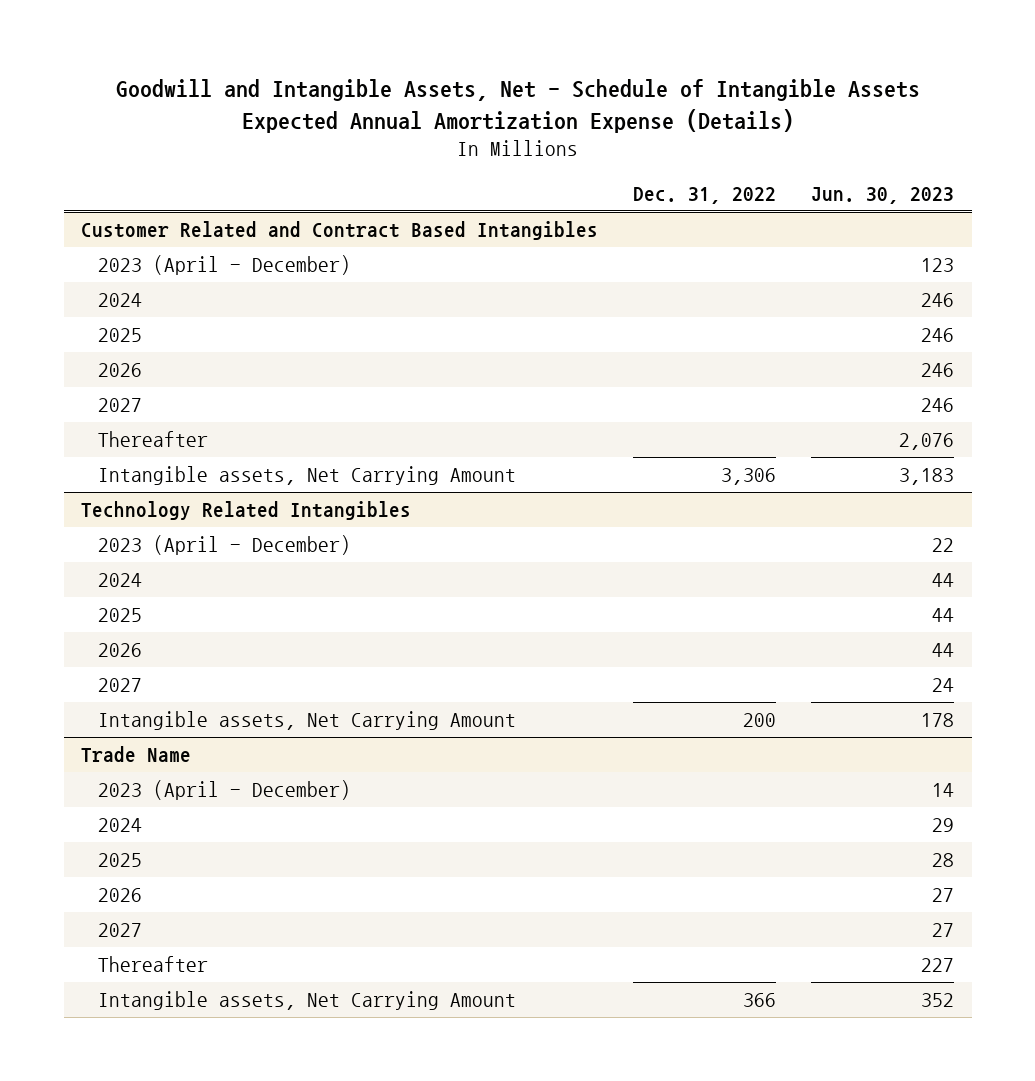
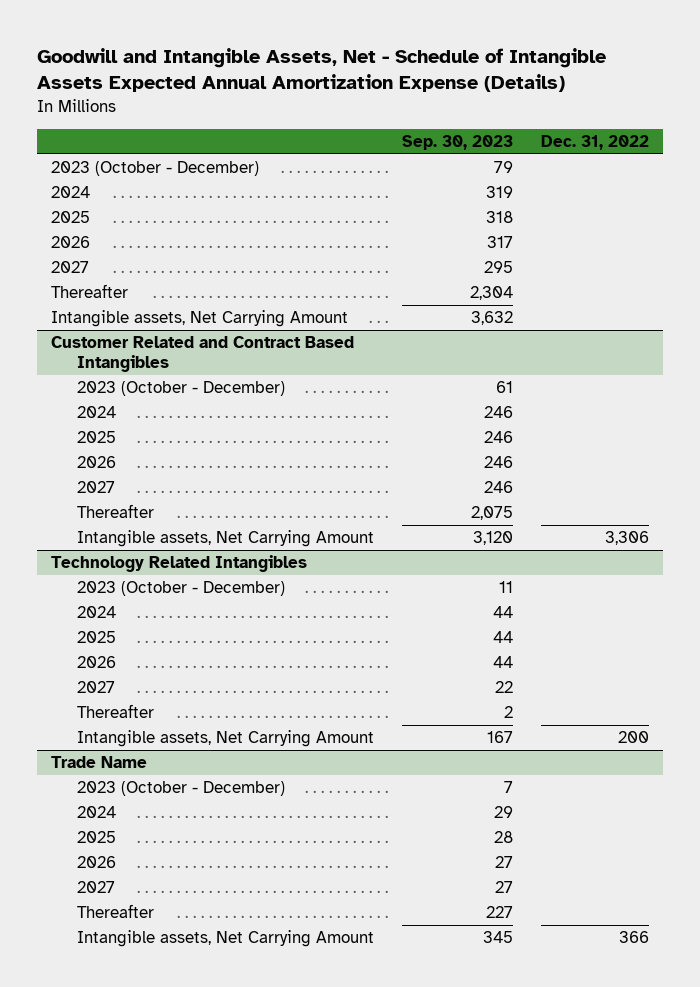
[811,186,955,204] Jun. 30, 2023 -> none
none -> [402,135,514,151] Sep. 30, 2023
none -> [50,161,259,177] 2023 (October - December)
none -> [50,186,90,199] 2024
none -> [50,211,90,224] 2025
none -> [50,236,90,249] 2026
none -> [50,261,89,274] 2027
none -> [50,284,128,299] Thereafter
none -> [50,310,348,328] Intangible assets, Net Carrying Amount
[97,254,351,275] 2023 (April - December) -> [77,381,286,397] 2023 (October - December)
[97,534,351,555] 2023 (April - December) -> [77,581,286,597] 2023 (October - December)
none -> [77,704,155,719] Thereafter
[97,779,351,800] 2023 (April - December) -> [77,781,286,797] 2023 (October - December)

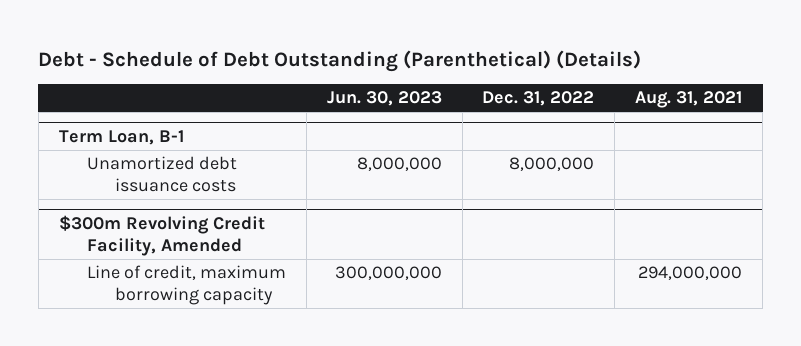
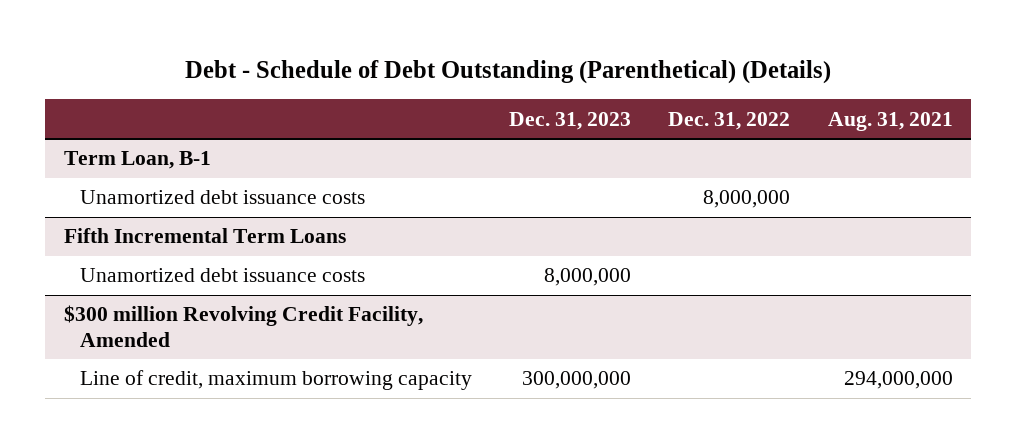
[326,91,442,107] Jun. 30, 2023 -> none
none -> [509,111,632,130] Dec. 31, 2023
none -> [63,228,346,244] Fifth Incremental Term Loans
none -> [79,268,365,283] Unamortized debt issuance costs
[58,215,265,256] $300m Revolving Credit Facility, Amended -> [63,305,423,347] $300 million Revolving Credit Facility, Amended

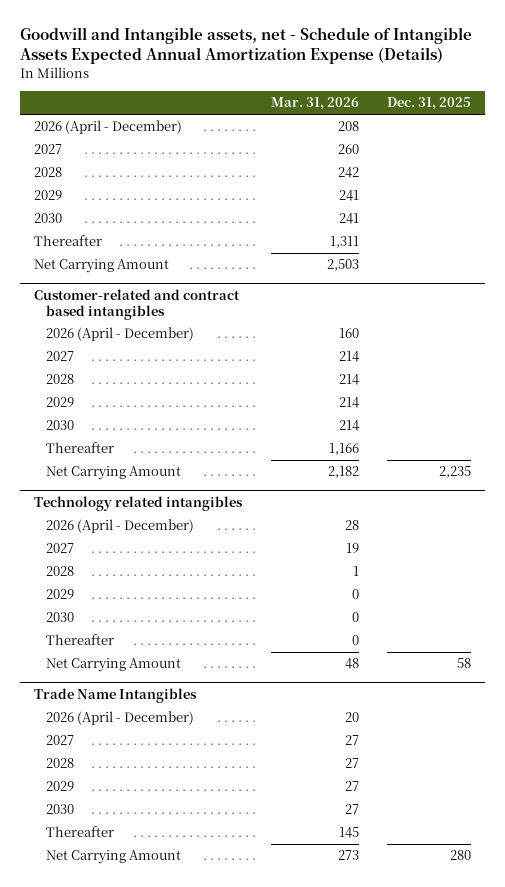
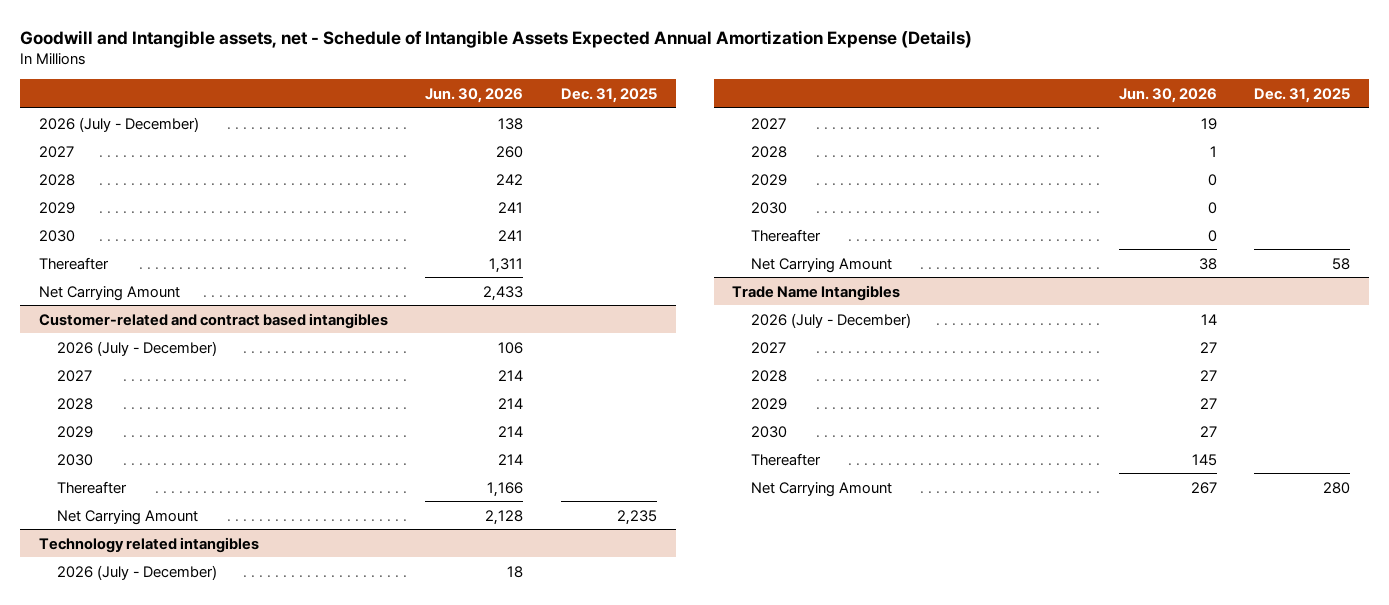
[270,97,359,111] Mar. 31, 2026 -> none
none -> [425,87,524,103] Jun. 30, 2026
[34,120,183,135] 2026 (April - December) -> [38,116,199,132] 2026 (July - December)
[46,327,195,342] 2026 (April - December) -> [57,340,218,356] 2026 (July - December)
[46,519,195,534] 2026 (April - December) -> [57,564,218,580] 2026 (July - December)
[46,711,195,726] 2026 (April - December) -> [750,312,911,328] 2026 (July - December)

